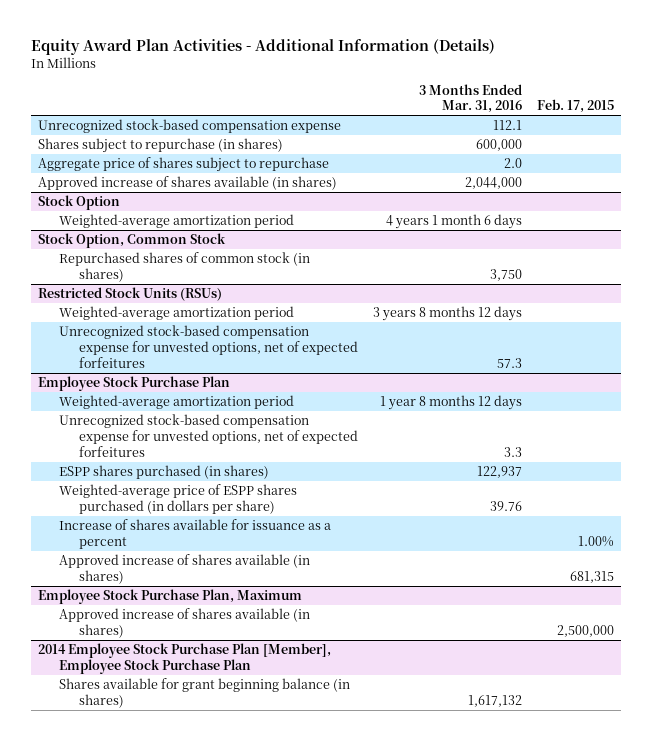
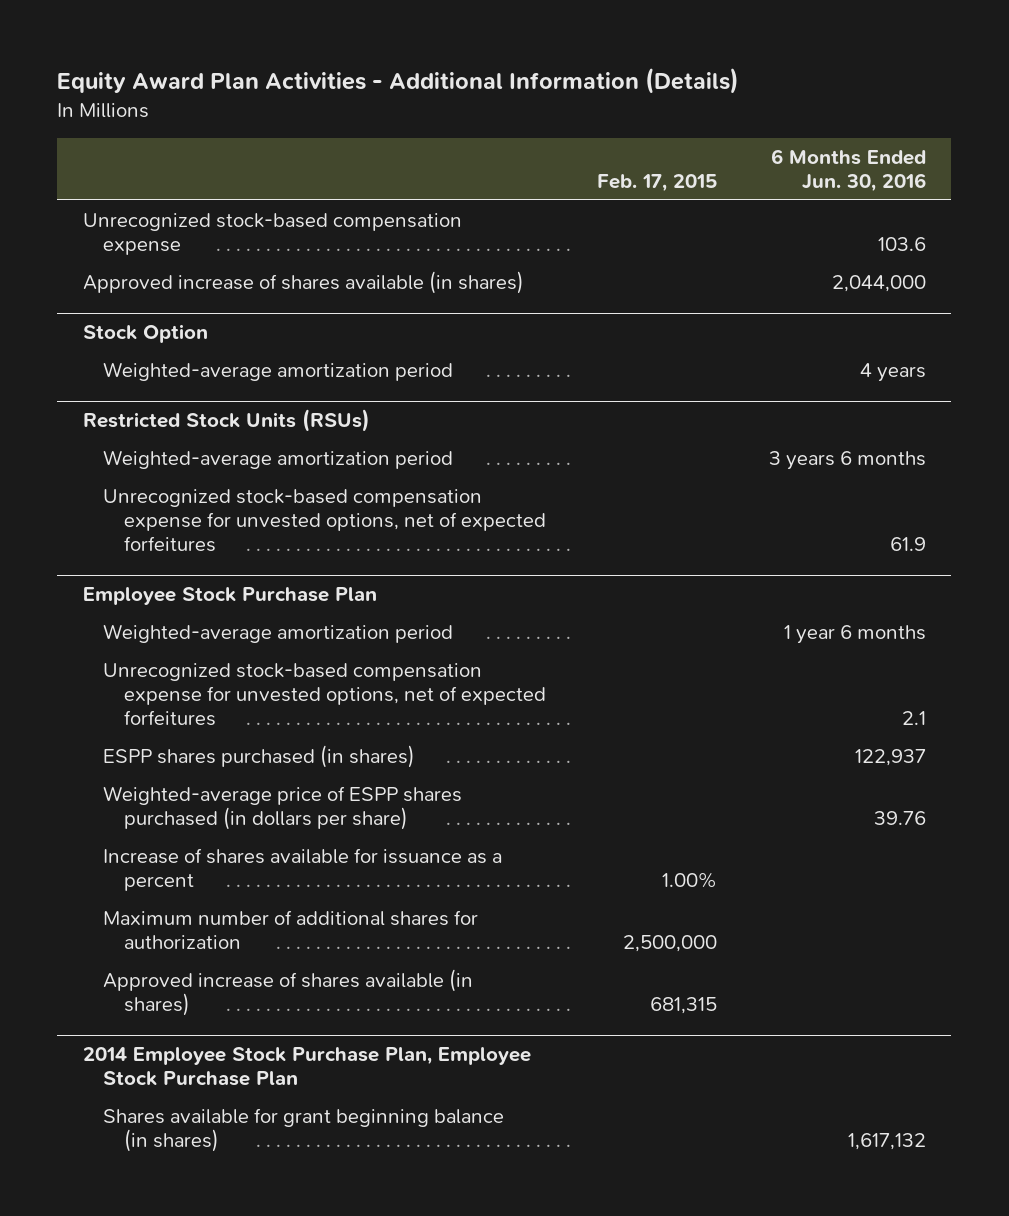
[418,83,522,114] 3 Months Ended Mar. 31, 2016 -> none
none -> [770,148,926,192] 6 Months Ended Jun. 30, 2016
[38,138,284,154] Shares subject to repurchase (in shares) -> none
[38,157,330,173] Aggregate price of shares subject to repurchase -> none
[38,233,227,249] Stock Option, Common Stock -> none
[58,252,310,283] Repurchased shares of common stock (in shares) -> none
none -> [103,910,479,950] Maximum number of additional shares for authorization
[38,589,303,605] Employee Stock Purchase Plan, Maximum -> none
[58,608,310,639] Approved increase of shares available (in shares) -> none
[38,643,332,675] 2014 Employee Stock Purchase Plan [Member], Employee Stock Purchase Plan -> [83,1047,532,1087] 2014 Employee Stock Purchase Plan, Employee Stock Purchase Plan

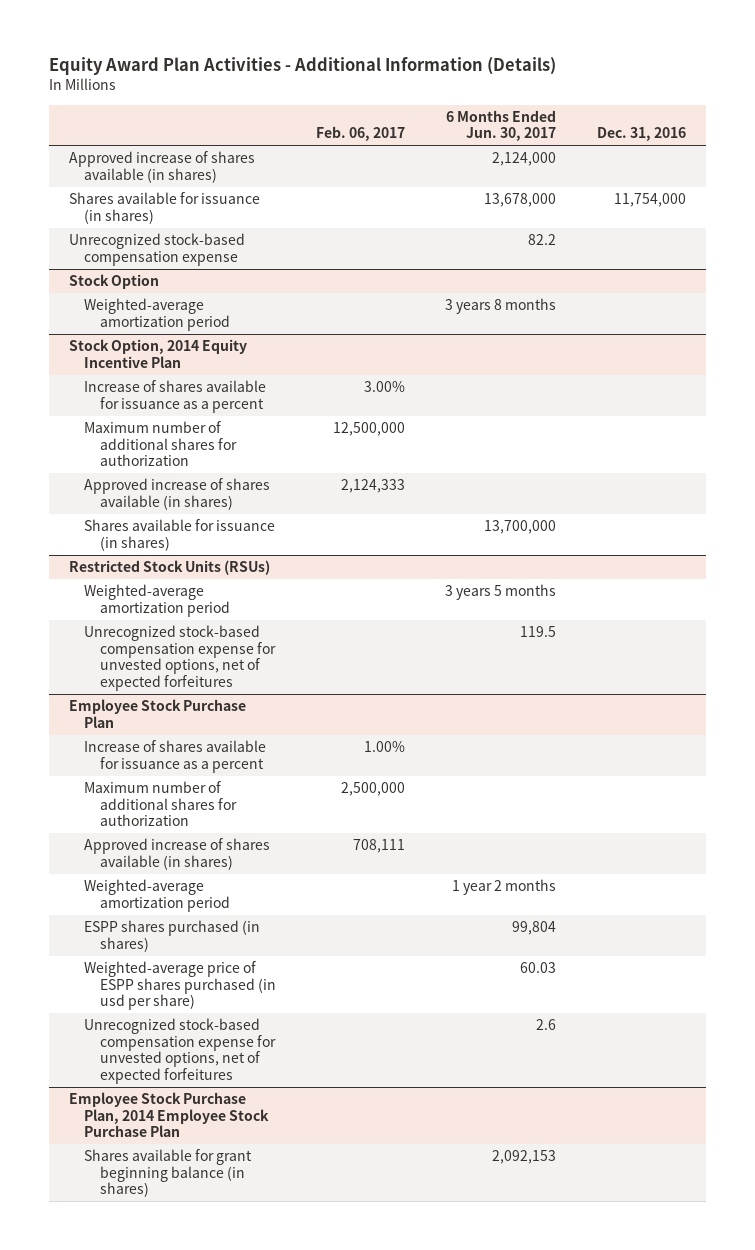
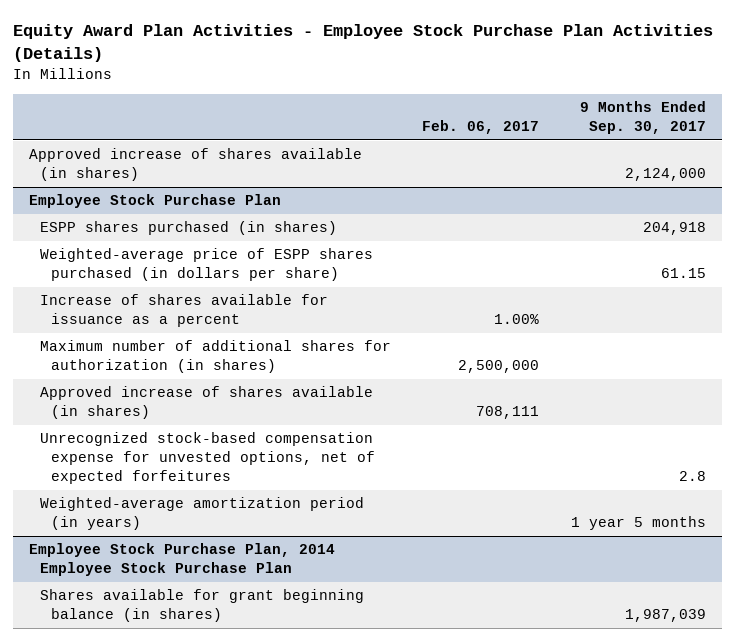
[49,57,557,76] Equity Award Plan Activities - Additional Information (Details) -> [13,24,714,63] Equity Award Plan Activities - Employee Stock Purchase Plan Activities (Details)
[446,109,557,142] 6 Months Ended Jun. 30, 2017 -> none
[596,127,686,142] Dec. 31, 2016 -> none
none -> [580,101,707,135] 9 Months Ended Sep. 30, 2017
[69,192,261,224] Shares available for issuance (in shares) -> none
[69,233,246,266] Unrecognized stock-based compensation expense -> none
[69,274,160,290] Stock Option -> none
[84,298,230,331] Weighted-average amortization period -> none
[69,339,248,368] Stock Option, 2014 Equity Incentive Plan -> none
[84,380,267,413] Increase of shares available for issuance as a percent -> none
[84,421,237,467] Maximum number of additional shares for authorization -> none
[84,478,271,510] Approved increase of shares available (in shares) -> none
[84,519,276,551] Shares available for issuance (in shares) -> none
[69,560,271,576] Restricted Stock Units (RSUs) -> none
[84,584,230,617] Weighted-average amortization period -> none
[84,625,276,691] Unrecognized stock-based compensation expense for unvested options, net of expected forfeitures -> none
[84,920,261,952] ESPP shares purchased (in shares) -> [39,221,337,236] ESPP shares purchased (in shares)
none -> [39,248,373,282] Weighted-average price of ESPP shares purchased (in dollars per share)
[84,781,237,827] Maximum number of additional shares for authorization -> [39,340,391,374] Maximum number of additional shares for authorization (in shares)
[84,879,230,912] Weighted-average amortization period -> none
[84,961,276,1011] Weighted-average price of ESPP shares purchased (in usd per share) -> none
none -> [39,497,364,531] Weighted-average amortization period (in years)

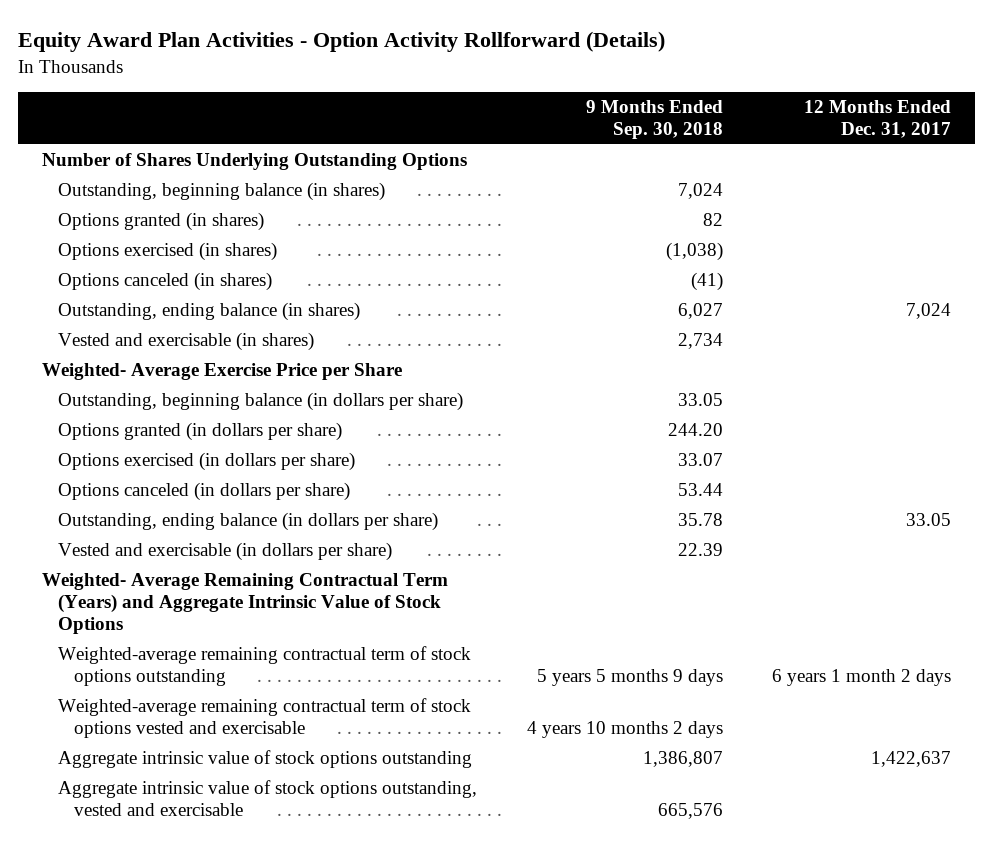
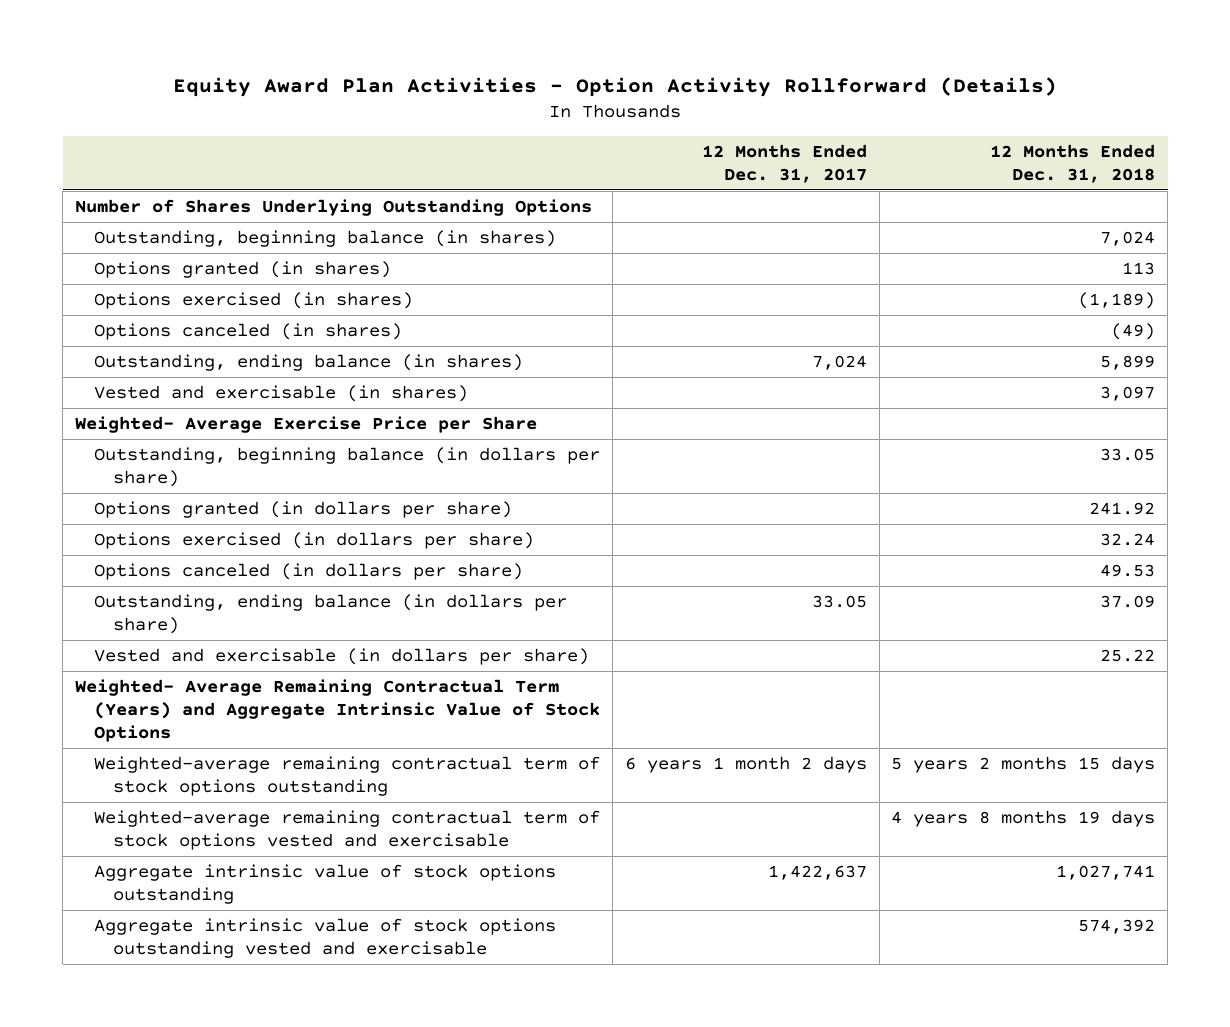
[585,99,723,139] 9 Months Ended Sep. 30, 2018 -> none
none -> [990,143,1156,183] 12 Months Ended Dec. 31, 2018
[58,780,478,817] Aggregate intrinsic value of stock options outstanding, vested and exercisable -> [93,917,556,959] Aggregate intrinsic value of stock options outstanding vested and exercisable

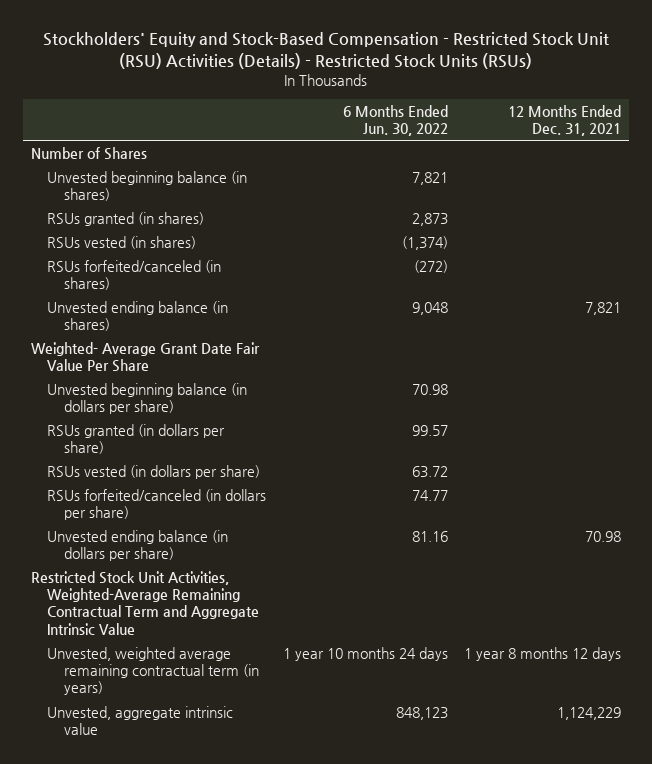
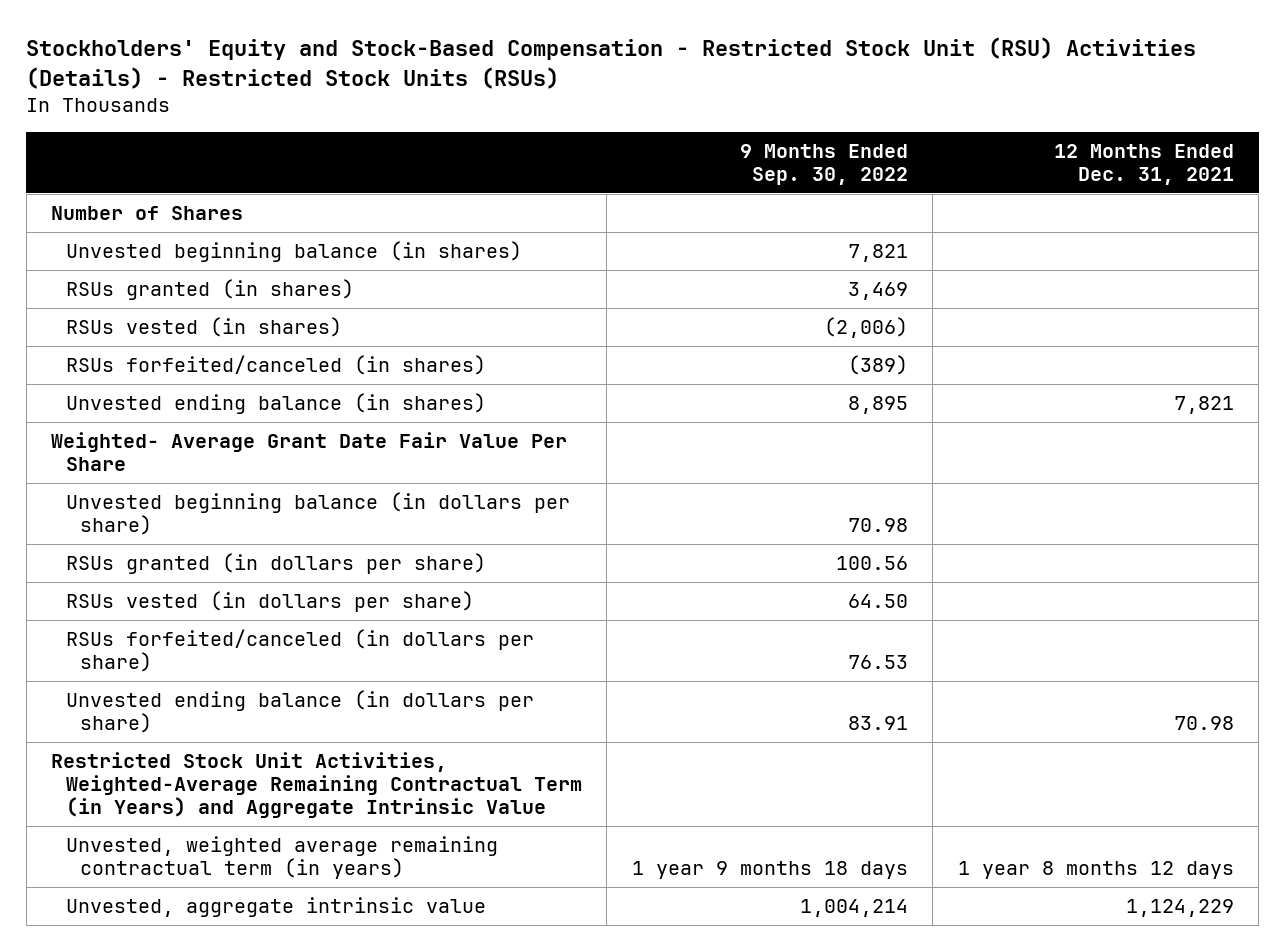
[342,104,448,137] 6 Months Ended Jun. 30, 2022 -> none
none -> [739,143,908,185] 9 Months Ended Sep. 30, 2022
[30,570,260,635] Restricted Stock Unit Activities, Weighted-Average Remaining Contractual Term and Aggregate Intrinsic Value -> [51,751,582,819] Restricted Stock Unit Activities, Weighted-Average Remaining Contractual Term (in Years) and Aggregate Intrinsic Value

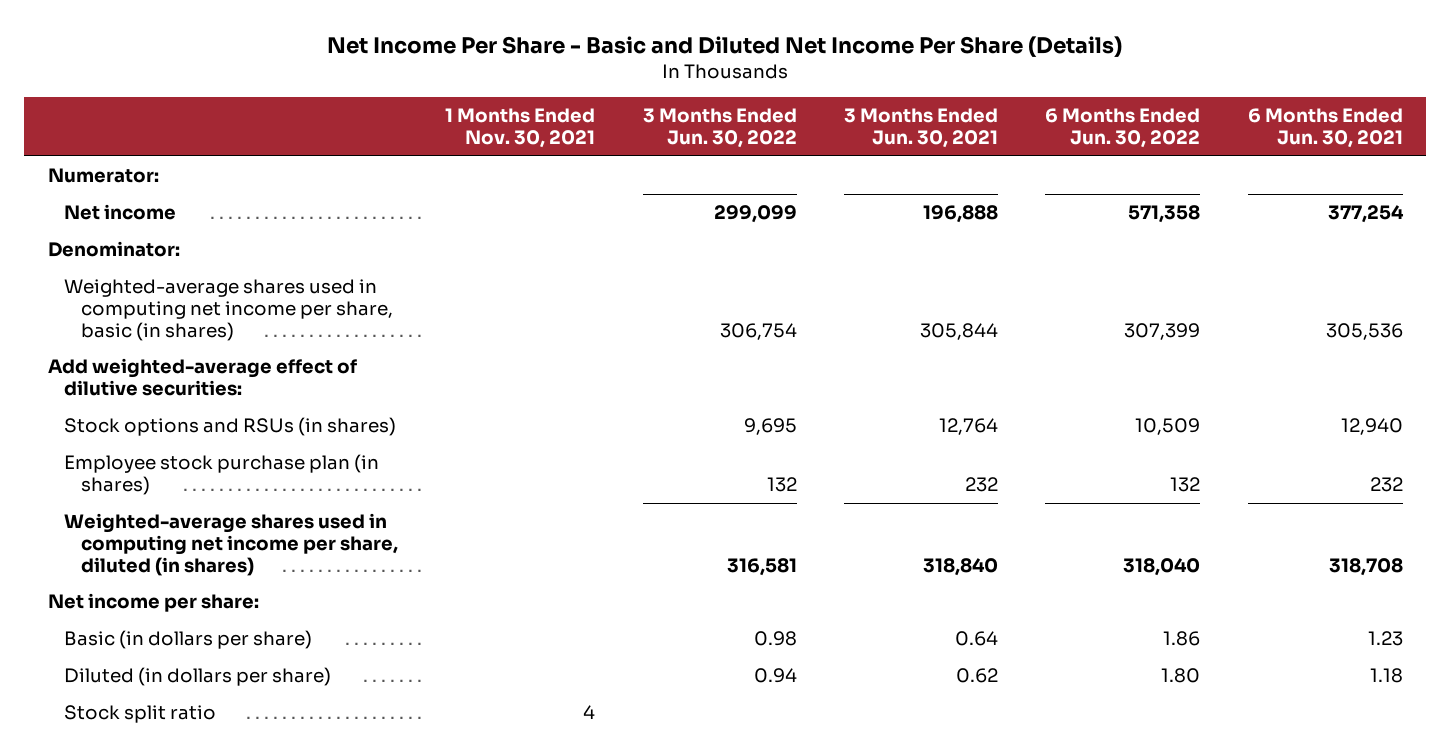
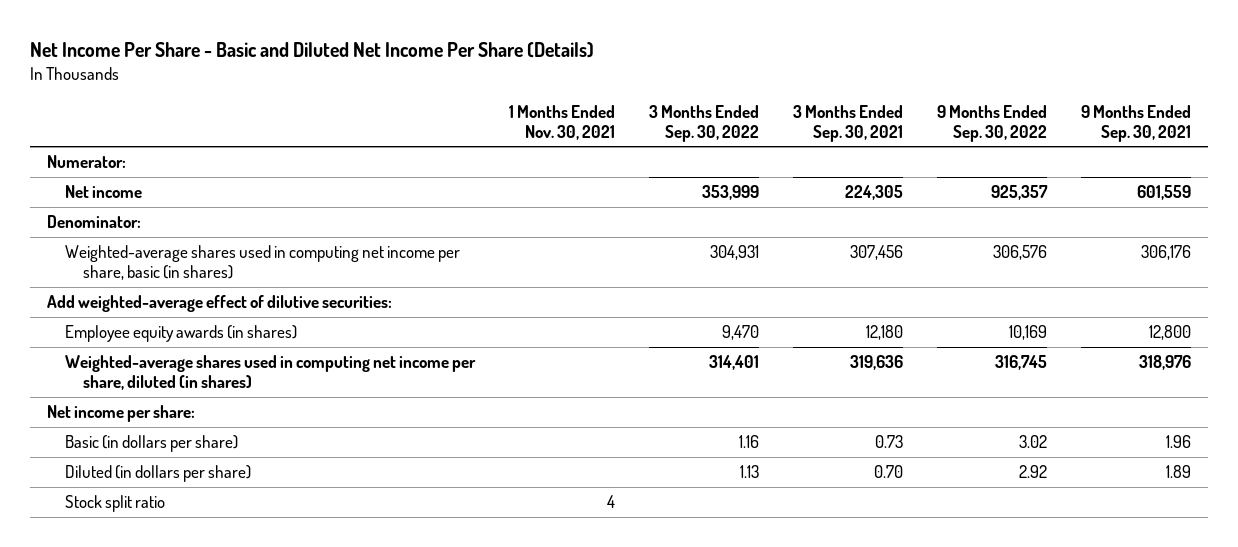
[642,108,797,149] 3 Months Ended Jun. 30, 2022 -> none
[843,108,998,149] 3 Months Ended Jun. 30, 2021 -> none
[1045,108,1201,149] 6 Months Ended Jun. 30, 2022 -> none
[1247,108,1403,149] 6 Months Ended Jun. 30, 2021 -> none
none -> [649,104,760,142] 3 Months Ended Sep. 30, 2022
none -> [793,104,904,142] 3 Months Ended Sep. 30, 2021
none -> [937,104,1048,142] 9 Months Ended Sep. 30, 2022
none -> [1081,104,1192,142] 9 Months Ended Sep. 30, 2021
[64,454,380,496] Employee stock purchase plan (in shares) -> none
[64,417,397,437] Stock options and RSUs (in shares) -> [64,325,297,343] Employee equity awards (in shares)

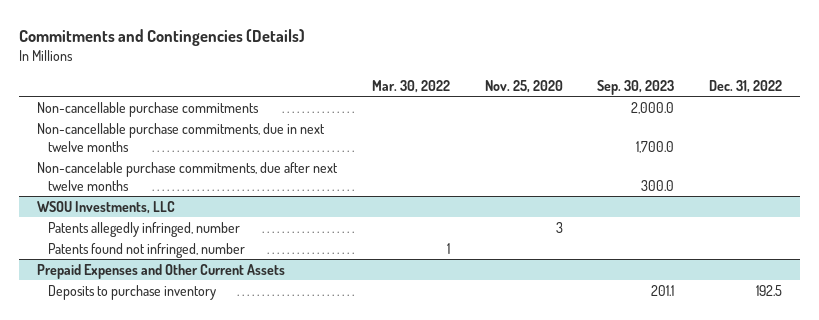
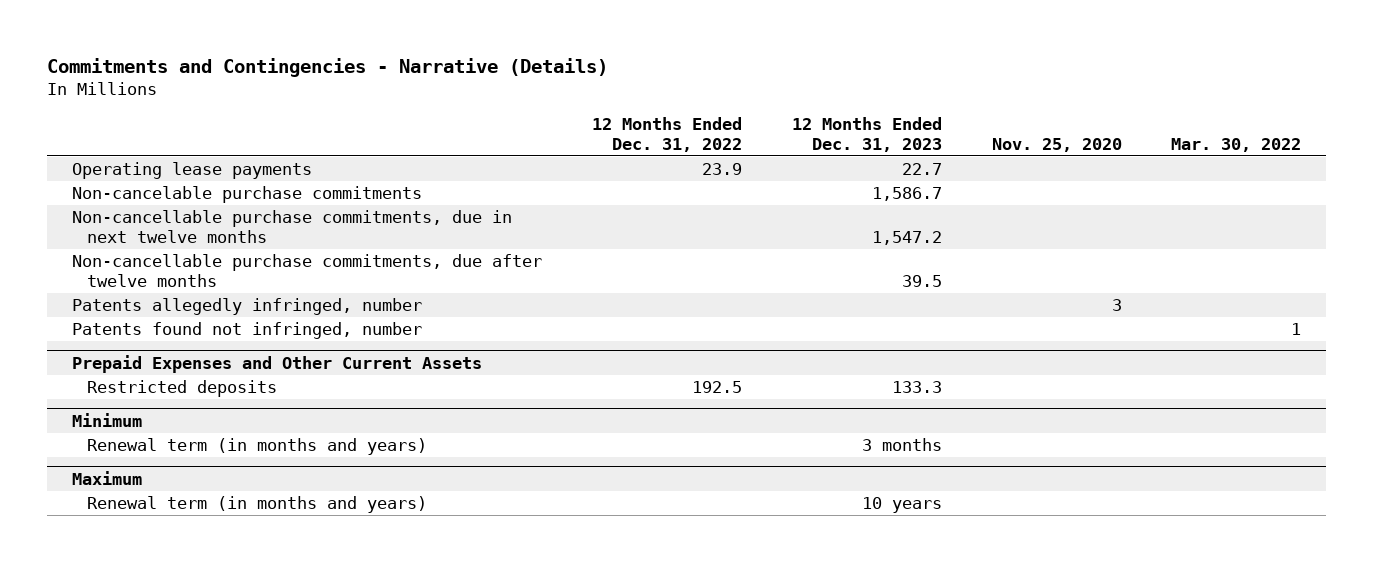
[19,28,306,46] Commitments and Contingencies (Details) -> [46,57,608,77] Commitments and Contingencies - Narrative (Details)
[597,79,675,95] Sep. 30, 2023 -> none
[709,79,783,93] Dec. 31, 2022 -> none
none -> [591,117,742,152] 12 Months Ended Dec. 31, 2022
none -> [791,117,942,152] 12 Months Ended Dec. 31, 2023
none -> [71,162,312,180] Operating lease payments
[36,101,259,117] Non-cancellable purchase commitments -> [71,186,422,204] Non-cancelable purchase commitments
[36,200,175,214] WSOU Investments, LLC -> none
[48,221,241,237] Patents allegedly infringed, number -> none
[48,242,246,258] Patents found not infringed, number -> none
[36,161,338,191] Non-cancelable purchase commitments, due after next twelve months -> [71,254,542,287] Non-cancellable purchase commitments, due after twelve months
none -> [71,298,422,316] Patents allegedly infringed, number
none -> [71,322,422,340] Patents found not infringed, number
[48,284,217,300] Deposits to purchase inventory -> [87,380,278,398] Restricted deposits
none -> [71,413,142,428] Minimum
none -> [87,438,428,456] Renewal term (in months and years)
none -> [71,471,142,486] Maximum
none -> [87,496,428,514] Renewal term (in months and years)

